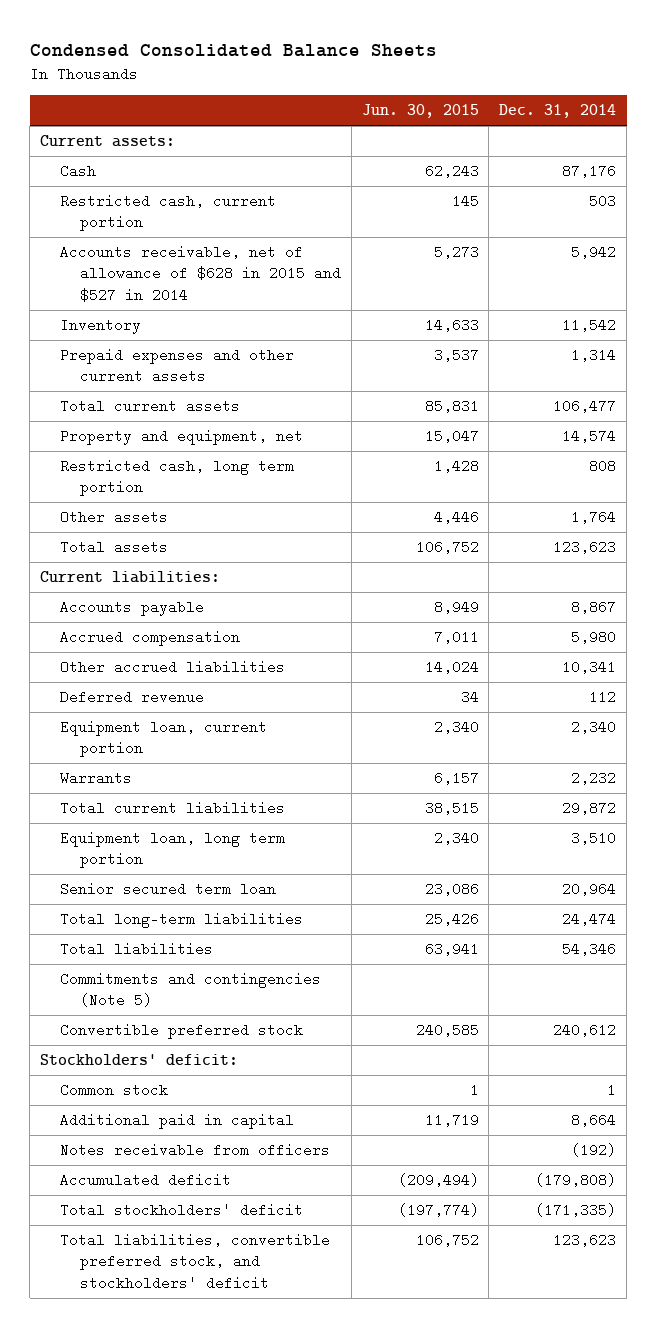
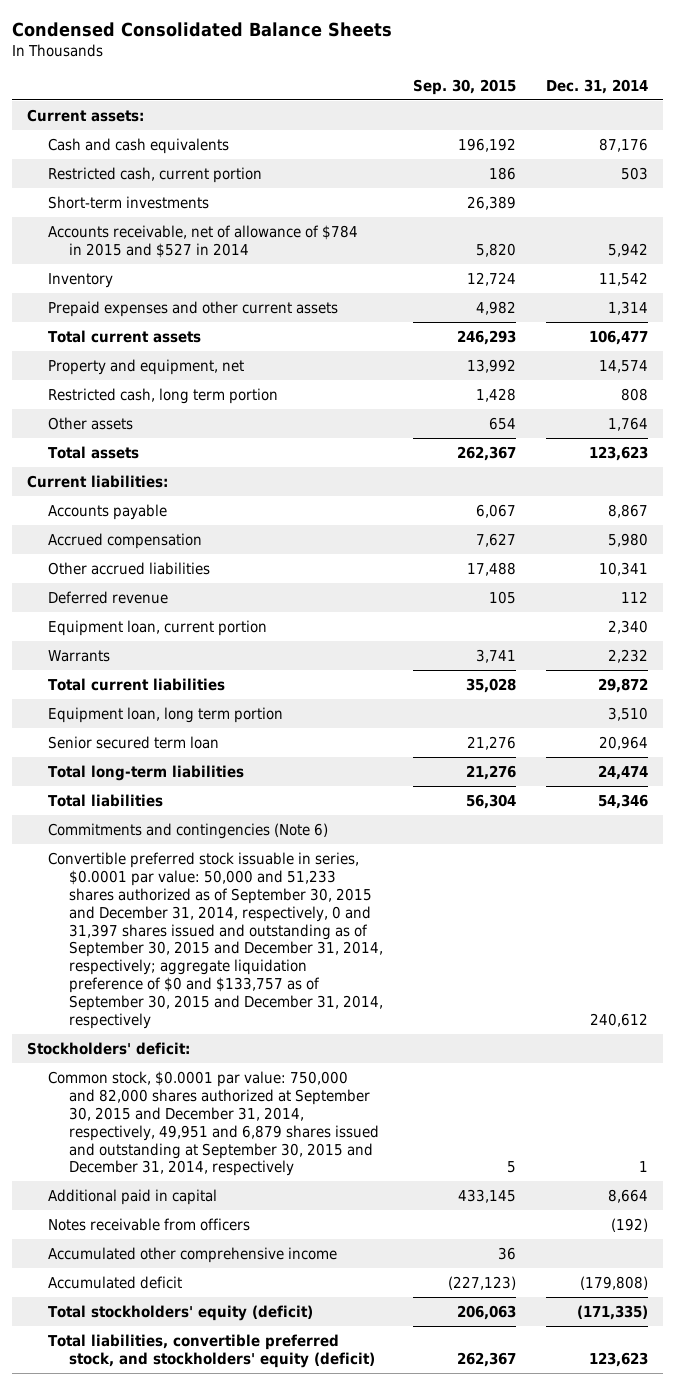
[361,104,479,119] Jun. 30, 2015 -> none
none -> [412,78,516,95] Sep. 30, 2015
[60,164,97,179] Cash -> [48,137,230,154] Cash and cash equivalents
none -> [48,195,210,209] Short-term investments
[60,245,341,302] Accounts receivable, net of allowance of $628 in 2015 and $527 in 2014 -> [48,224,359,258] Accounts receivable, net of allowance of $784 in 2015 and $527 in 2014
[60,972,322,1008] Commitments and contingencies (Note 5) -> [48,822,329,839] Commitments and contingencies (Note 6)
[60,1023,304,1040] Convertible preferred stock -> [48,851,383,1030] Convertible preferred stock issuable in series, $0.0001 par value: 50,000 and 51,233 shares authorized as of September 30, 2015 and December 31, 2014, respectively, 0 and 31,397 shares issued and outstanding as of September 30, 2015 and December 31, 2014, respectively; aggregate liquidation preference of $0 and $133,757 as of September 30, 2015 and December 31, 2014, respectively
[60,1083,169,1098] Common stock -> [48,1070,379,1177] Common stock, $0.0001 par value: 750,000 and 82,000 shares authorized at September 30, 2015 and December 31, 2014, respectively, 49,951 and 6,879 shares issued and outstanding at September 30, 2015 and December 31, 2014, respectively
none -> [48,1246,338,1263] Accumulated other comprehensive income
[60,1203,304,1218] Total stockholders' deficit -> [48,1304,314,1321] Total stockholders' equity (deficit)
[60,1233,331,1290] Total liabilities, convertible preferred stock, and stockholders' deficit -> [48,1333,375,1368] Total liabilities, convertible preferred stock, and stockholders' equity (deficit)

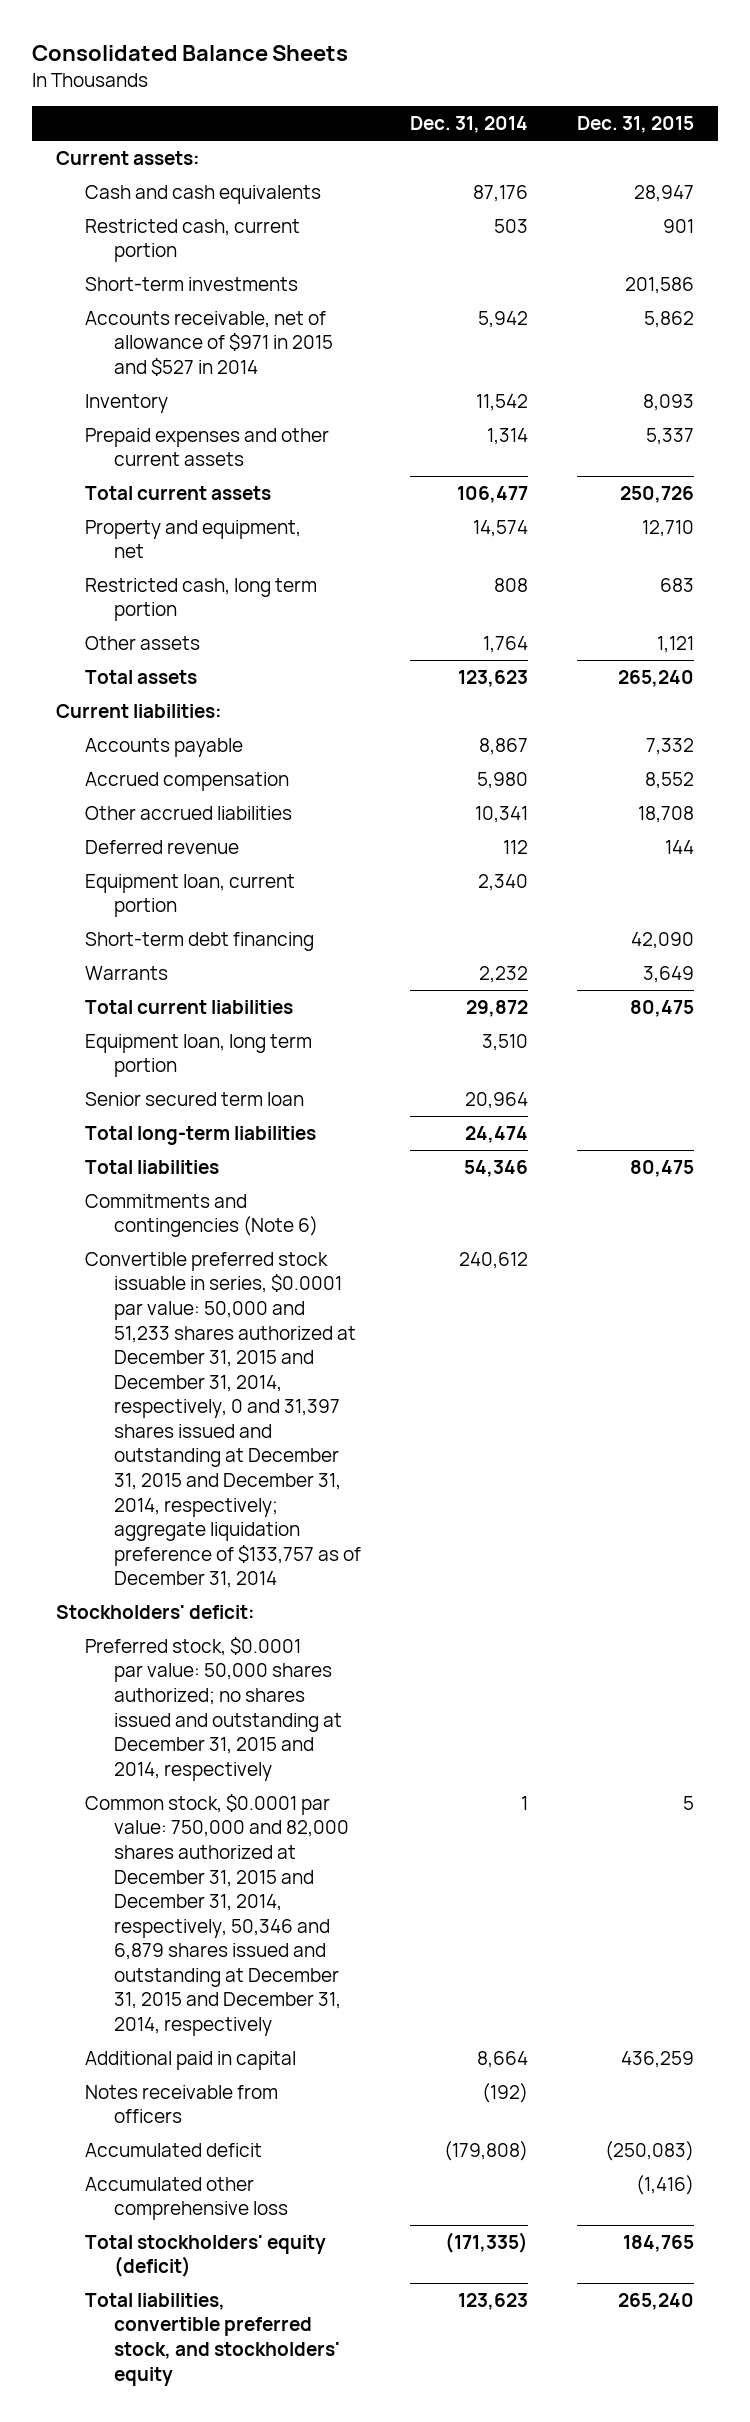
[12,21,393,37] Condensed Consolidated Balance Sheets -> [31,45,348,62] Consolidated Balance Sheets
[412,78,516,95] Sep. 30, 2015 -> none
none -> [576,116,694,134] Dec. 31, 2015
[48,224,359,258] Accounts receivable, net of allowance of $784 in 2015 and $527 in 2014 -> [85,310,334,376] Accounts receivable, net of allowance of $971 in 2015 and $527 in 2014
none -> [85,931,315,951] Short-term debt financing
[48,851,383,1030] Convertible preferred stock issuable in series, $0.0001 par value: 50,000 and 51,233 shares authorized as of September 30, 2015 and December 31, 2014, respectively, 0 and 31,397 shares issued and outstanding as of September 30, 2015 and December 31, 2014, respectively; aggregate liquidation preference of $0 and $133,757 as of September 30, 2015 and December 31, 2014, respectively -> [85,1251,362,1589] Convertible preferred stock issuable in series, $0.0001 par value: 50,000 and 51,233 shares authorized at December 31, 2015 and December 31, 2014, respectively, 0 and 31,397 shares issued and outstanding at December 31, 2015 and December 31, 2014, respectively; aggregate liquidation preference of $133,757 as of December 31, 2014
none -> [85,1636,343,1781] Preferred stock, $0.0001 par value: 50,000 shares authorized; no shares issued and outstanding at December 31, 2015 and 2014, respectively
[48,1070,379,1177] Common stock, $0.0001 par value: 750,000 and 82,000 shares authorized at September 30, 2015 and December 31, 2014, respectively, 49,951 and 6,879 shares issued and outstanding at September 30, 2015 and December 31, 2014, respectively -> [85,1793,350,2037] Common stock, $0.0001 par value: 750,000 and 82,000 shares authorized at December 31, 2015 and December 31, 2014, respectively, 50,346 and 6,879 shares issued and outstanding at December 31, 2015 and December 31, 2014, respectively
[48,1246,338,1263] Accumulated other comprehensive income -> none
none -> [85,2176,289,2221] Accumulated other comprehensive loss
[48,1333,375,1368] Total liabilities, convertible preferred stock, and stockholders' equity (deficit) -> [85,2292,341,2386] Total liabilities, convertible preferred stock, and stockholders' equity

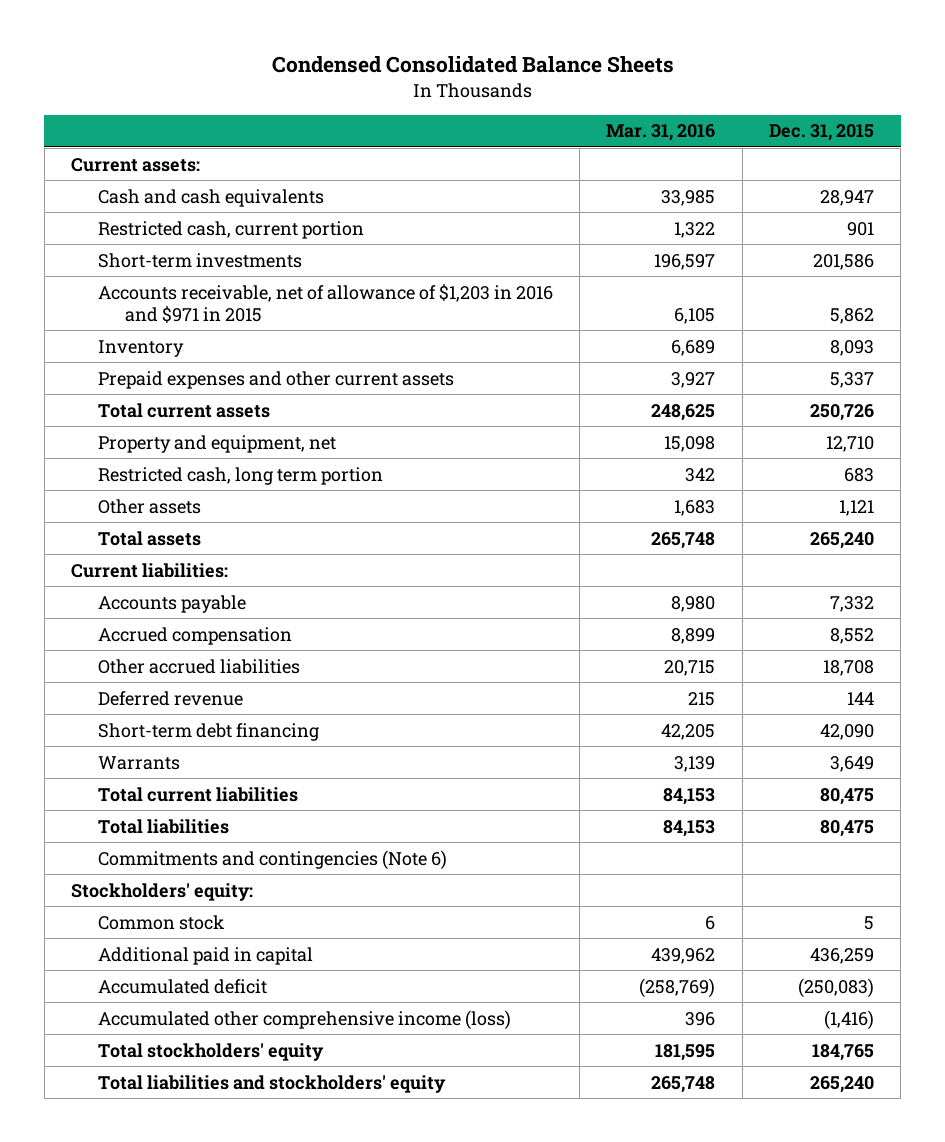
[31,45,348,62] Consolidated Balance Sheets -> [271,56,674,74] Condensed Consolidated Balance Sheets
[409,116,528,134] Dec. 31, 2014 -> none
none -> [606,124,716,142] Mar. 31, 2016
[85,310,334,376] Accounts receivable, net of allowance of $971 in 2015 and $527 in 2014 -> [98,283,554,323] Accounts receivable, net of allowance of $1,203 in 2016 and $971 in 2015
[85,873,296,918] Equipment loan, current portion -> none
[85,1033,313,1078] Equipment loan, long term portion -> none
[85,1091,305,1106] Senior secured term loan -> none
[85,1125,317,1145] Total long-term liabilities -> none
[85,1251,362,1589] Convertible preferred stock issuable in series, $0.0001 par value: 50,000 and 51,233 shares authorized at December 31, 2015 and December 31, 2014, respectively, 0 and 31,397 shares issued and outstanding at December 31, 2015 and December 31, 2014, respectively; aggregate liquidation preference of $133,757 as of December 31, 2014 -> none
[85,1636,343,1781] Preferred stock, $0.0001 par value: 50,000 shares authorized; no shares issued and outstanding at December 31, 2015 and 2014, respectively -> none
[56,1604,256,1619] Stockholders' deficit: -> [71,882,254,901] Stockholders' equity:
[85,1793,350,2037] Common stock, $0.0001 par value: 750,000 and 82,000 shares authorized at December 31, 2015 and December 31, 2014, respectively, 50,346 and 6,879 shares issued and outstanding at December 31, 2015 and December 31, 2014, respectively -> [98,914,225,930] Common stock
[85,2084,279,2124] Notes receivable from officers -> none
[85,2176,289,2221] Accumulated other comprehensive loss -> [98,1009,512,1030] Accumulated other comprehensive income (loss)
[85,2234,327,2278] Total stockholders' equity (deficit) -> [98,1042,325,1061] Total stockholders' equity
[85,2292,341,2386] Total liabilities, convertible preferred stock, and stockholders' equity -> [98,1074,447,1093] Total liabilities and stockholders' equity

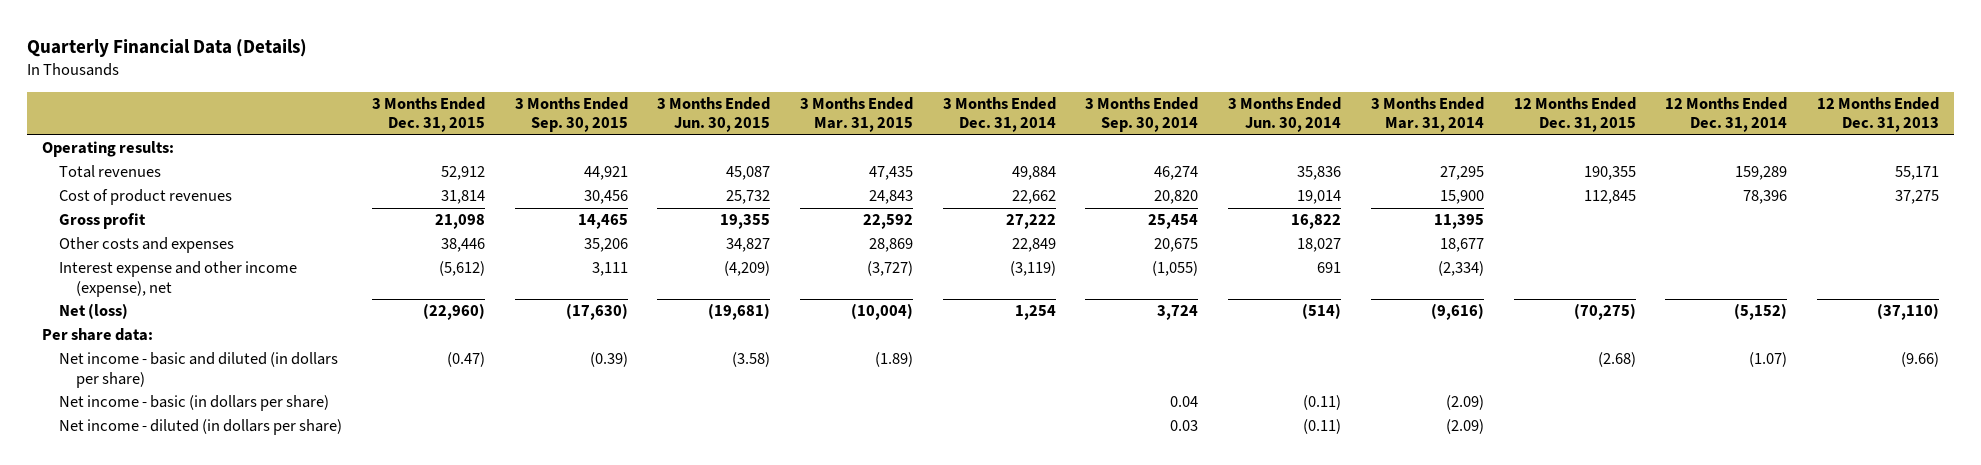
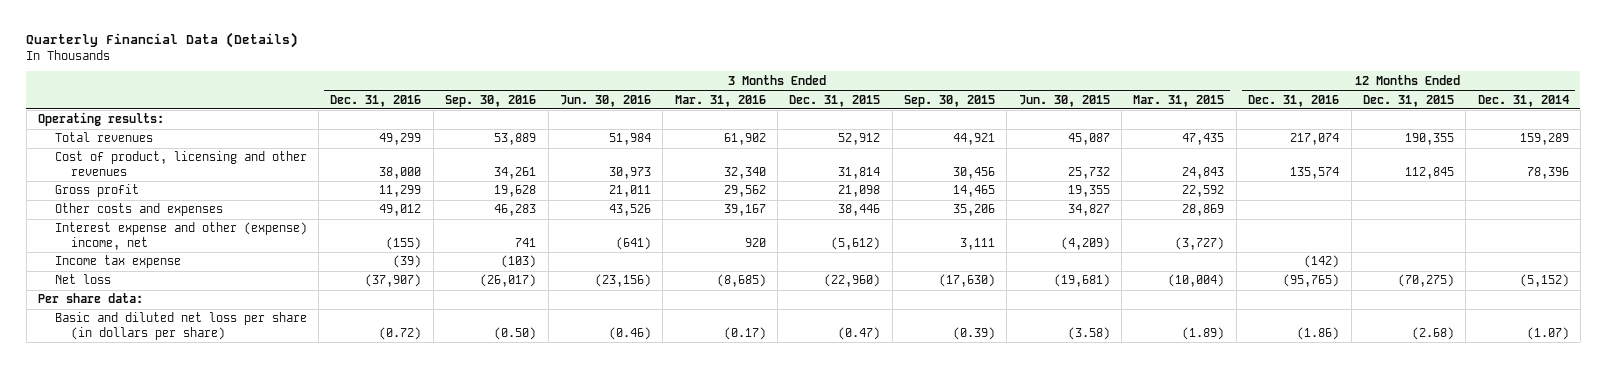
[942,97,1056,133] 3 Months Ended Dec. 31, 2014 -> none
[1085,97,1199,133] 3 Months Ended Sep. 30, 2014 -> none
[1228,97,1342,133] 3 Months Ended Jun. 30, 2014 -> none
[1370,97,1484,133] 3 Months Ended Mar. 31, 2014 -> none
[1817,97,1940,133] 12 Months Ended Dec. 31, 2013 -> none
none -> [330,94,422,107] Dec. 31, 2016
none -> [445,94,537,107] Sep. 30, 2016
none -> [559,94,651,107] Jun. 30, 2016
none -> [674,94,766,107] Mar. 31, 2016
none -> [1248,94,1340,107] Dec. 31, 2016
[59,189,233,206] Cost of product revenues -> [54,151,307,176] Cost of product, licensing and other revenues
[59,261,298,297] Interest expense and other income (expense), net -> [54,222,307,250] Interest expense and other (expense) income, net
none -> [54,255,181,269] Income tax expense
[59,303,129,320] Net (loss) -> [54,274,111,285] Net loss
[59,395,330,412] Net income - basic (in dollars per share) -> none
[59,419,343,436] Net income - diluted (in dollars per share) -> none
[59,352,339,388] Net income - basic and diluted (in dollars per share) -> [54,312,307,340] Basic and diluted net loss per share (in dollars per share)

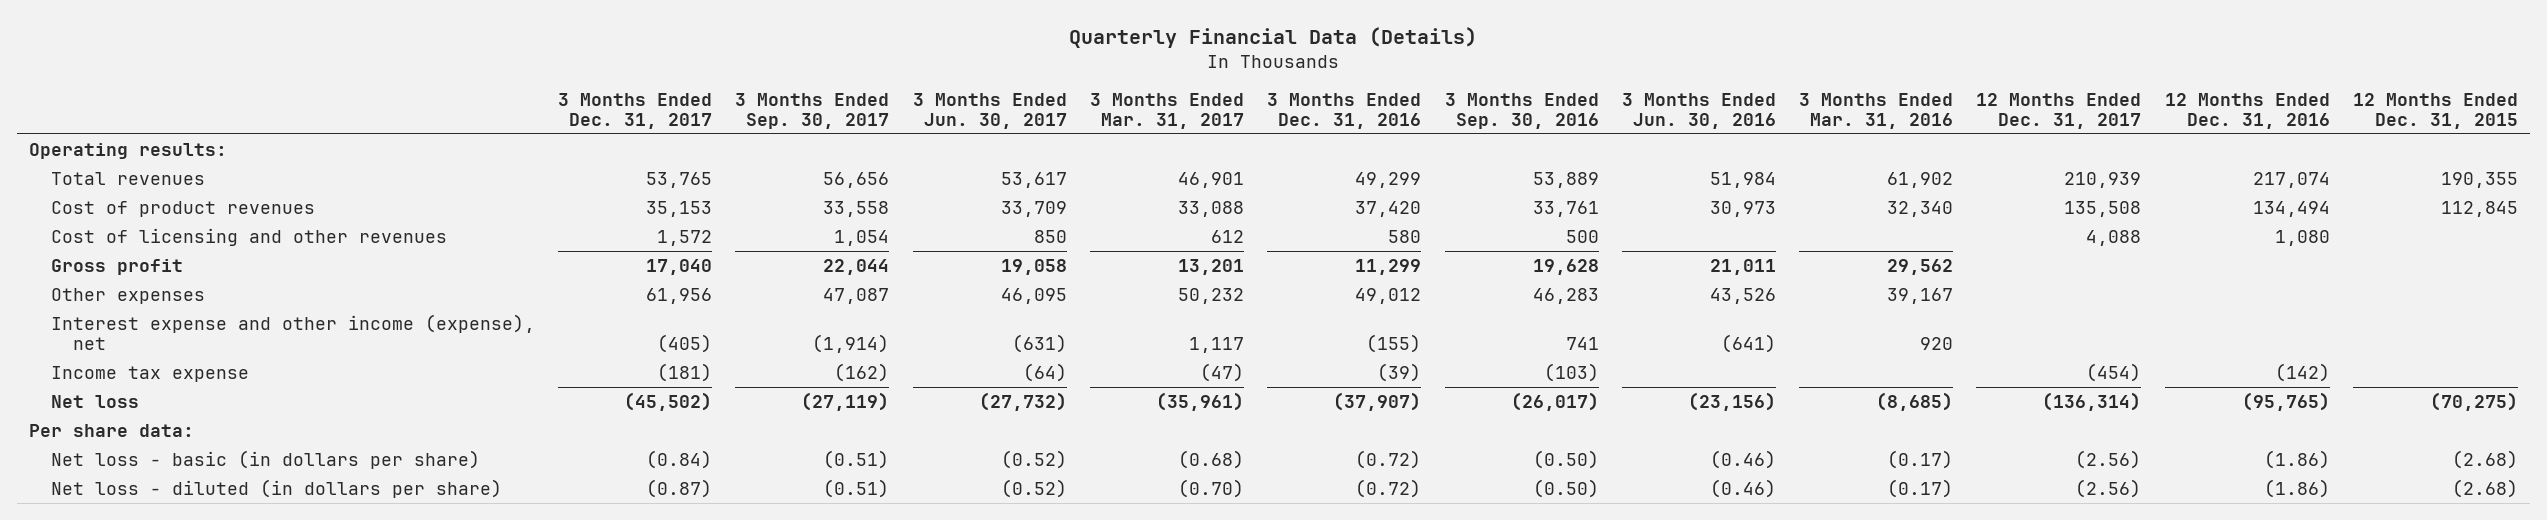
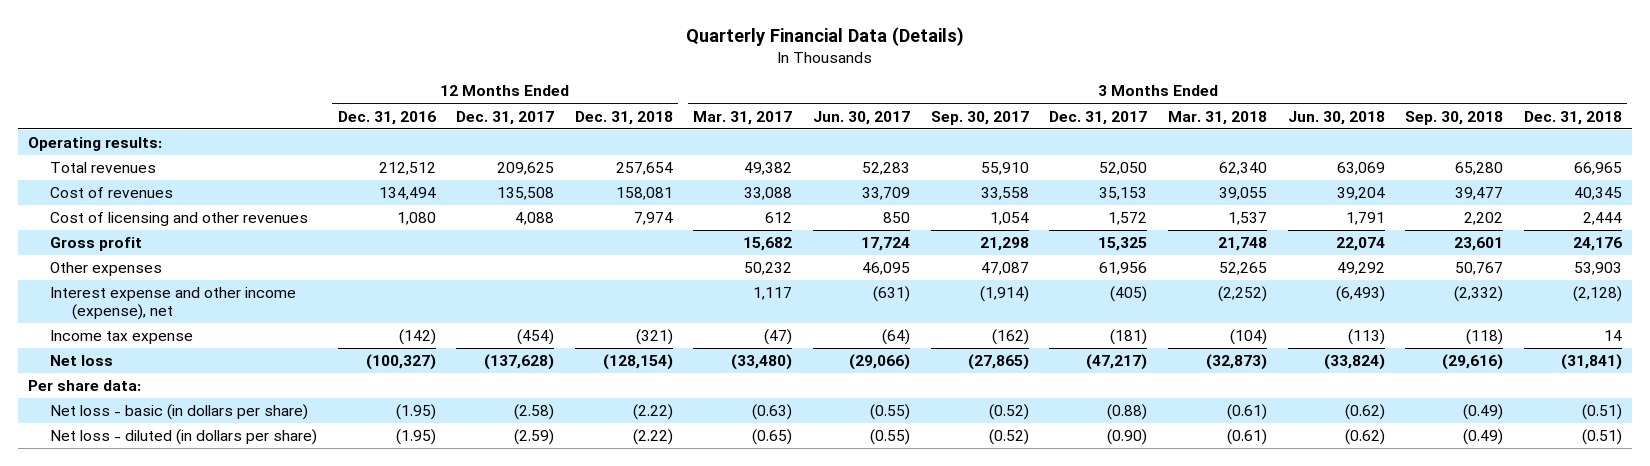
[1267,92,1422,129] 3 Months Ended Dec. 31, 2016 -> none
[1444,92,1599,129] 3 Months Ended Sep. 30, 2016 -> none
[1621,92,1776,129] 3 Months Ended Jun. 30, 2016 -> none
[1799,92,1954,129] 3 Months Ended Mar. 31, 2016 -> none
[2352,92,2518,129] 12 Months Ended Dec. 31, 2015 -> none
none -> [574,110,673,125] Dec. 31, 2018
none -> [1168,110,1268,125] Mar. 31, 2018
none -> [1287,110,1385,125] Jun. 30, 2018
none -> [1405,110,1504,125] Sep. 30, 2018
none -> [1523,110,1622,125] Dec. 31, 2018
[646,171,713,188] 53,765 -> [1099,162,1148,176] 52,050
[823,171,890,188] 56,656 -> [980,162,1029,176] 55,910
[1000,171,1067,188] 53,617 -> [862,162,911,176] 52,283
[1177,171,1244,188] 46,901 -> [744,162,793,176] 49,382
[2064,171,2142,188] 210,939 -> [497,162,555,176] 209,625
[2252,171,2330,188] 217,074 -> [378,162,436,176] 212,512
[50,200,315,217] Cost of product revenues -> [49,187,173,199] Cost of revenues
[646,258,713,275] 17,040 -> [1098,237,1148,252] 15,325
[823,258,890,275] 22,044 -> [979,237,1029,252] 21,298
[1000,258,1067,275] 19,058 -> [861,237,911,252] 17,724
[1177,258,1244,275] 13,201 -> [743,237,793,252] 15,682
[624,391,713,411] (45,502) -> [1086,354,1148,371] (47,217)
[801,391,890,411] (27,119) -> [967,354,1029,371] (27,865)
[978,391,1067,411] (27,732) -> [849,354,911,371] (29,066)
[1155,391,1244,411] (35,961) -> [731,354,793,371] (33,480)
[2042,391,2142,411] (136,314) -> [484,354,555,371] (137,628)
[2241,391,2330,411] (95,765) -> [365,354,436,371] (100,327)
[646,449,713,469] (0.84) -> [1107,404,1148,421] (0.88)
[823,449,890,469] (0.51) -> [988,404,1029,421] (0.52)
[1000,449,1067,469] (0.52) -> [870,404,911,421] (0.55)
[1177,449,1244,469] (0.68) -> [752,404,793,421] (0.63)
[2075,449,2142,469] (2.56) -> [514,404,555,421] (2.58)
[2263,449,2330,469] (1.86) -> [395,404,436,421] (1.95)
[646,478,713,498] (0.87) -> [1107,429,1148,446] (0.90)
[823,478,890,498] (0.51) -> [988,429,1029,446] (0.52)
[1000,478,1067,498] (0.52) -> [870,429,911,446] (0.55)
[1177,478,1244,498] (0.70) -> [752,429,793,446] (0.65)
[2075,478,2142,498] (2.56) -> [514,429,555,446] (2.59)
[2263,478,2330,498] (1.86) -> [395,429,436,446] (1.95)

